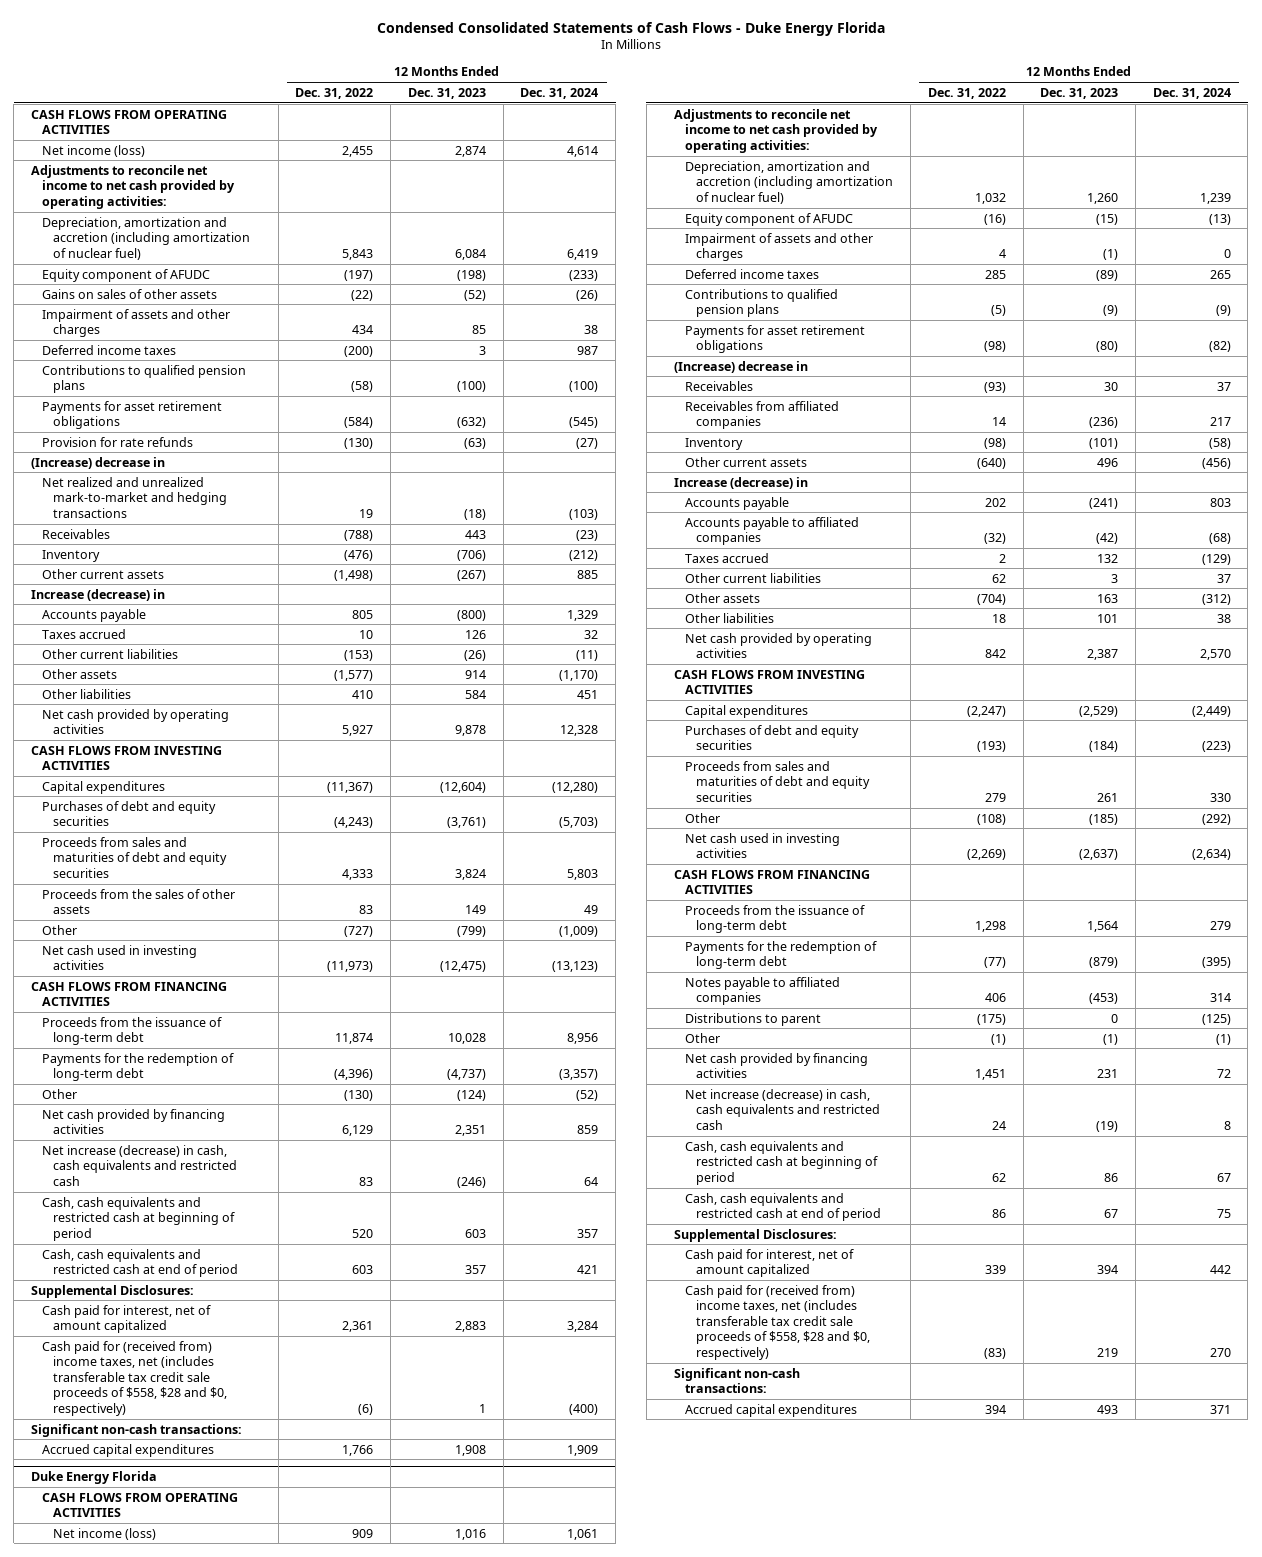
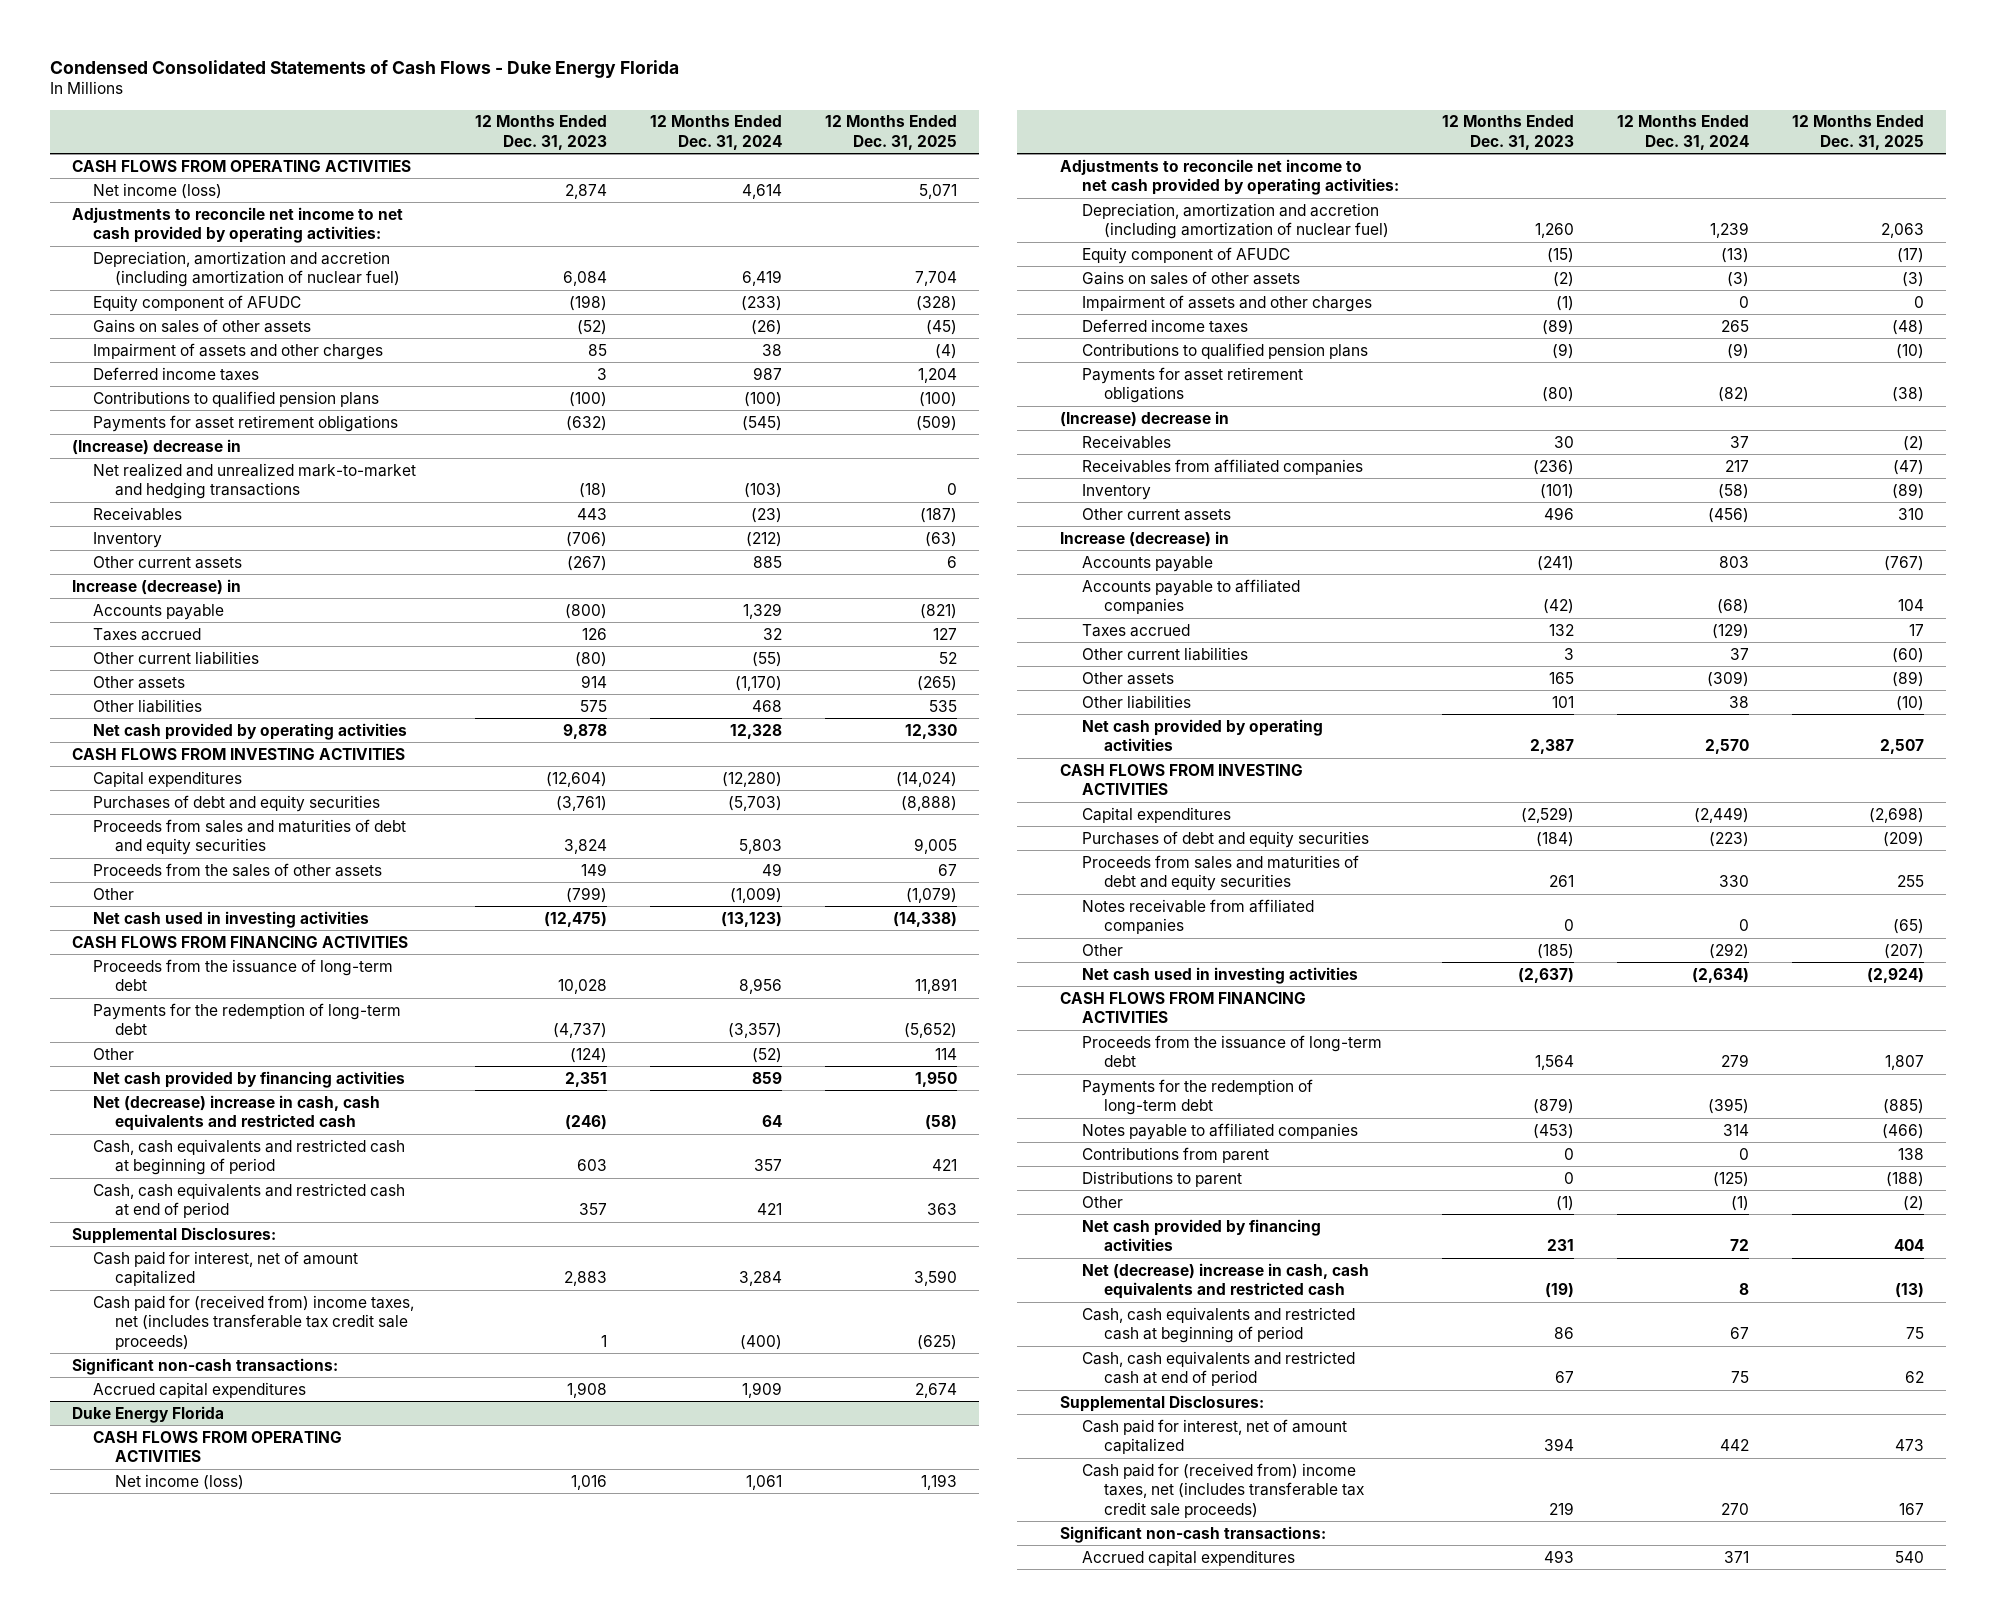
[295,87,374,99] Dec. 31, 2022 -> none
none -> [825,115,958,150] 12 Months Ended Dec. 31, 2025
[41,436,193,447] Provision for rate refunds -> none
[463,649,486,661] (26) -> [575,651,608,667] (80)
[576,649,599,661] (11) -> [752,651,783,667] (55)
[464,689,486,699] 584 -> [580,699,608,712] 575
[577,689,599,699] 451 -> [752,699,783,712] 468
[41,1144,237,1186] Net increase (decrease) in cash, cash equivalents and restricted cash -> [93,1094,381,1132] Net (decrease) increase in cash, cash equivalents and restricted cash
[41,1340,227,1416] Cash paid for (received from) income taxes, net (includes transferable tax credit sale proceeds of $558, $28 and $0, respectively) -> [93,1294,415,1350] Cash paid for (received from) income taxes, net (includes transferable tax credit sale proceeds)
none -> [1081,270,1300,285] Gains on sales of other assets
[1097,593,1119,603] 163 -> [1548,671,1574,684] 165
[1201,593,1231,605] (312) -> [1707,670,1750,687] (309)
none -> [1081,898,1314,935] Notes receivable from affiliated companies
none -> [1081,1146,1269,1163] Contributions from parent
[685,1088,881,1130] Net increase (decrease) in cash, cash equivalents and restricted cash -> [1081,1262,1369,1300] Net (decrease) increase in cash, cash equivalents and restricted cash
[685,1284,871,1360] Cash paid for (received from) income taxes, net (includes transferable tax credit sale proceeds of $558, $28 and $0, respectively) -> [1081,1462,1364,1518] Cash paid for (received from) income taxes, net (includes transferable tax credit sale proceeds)

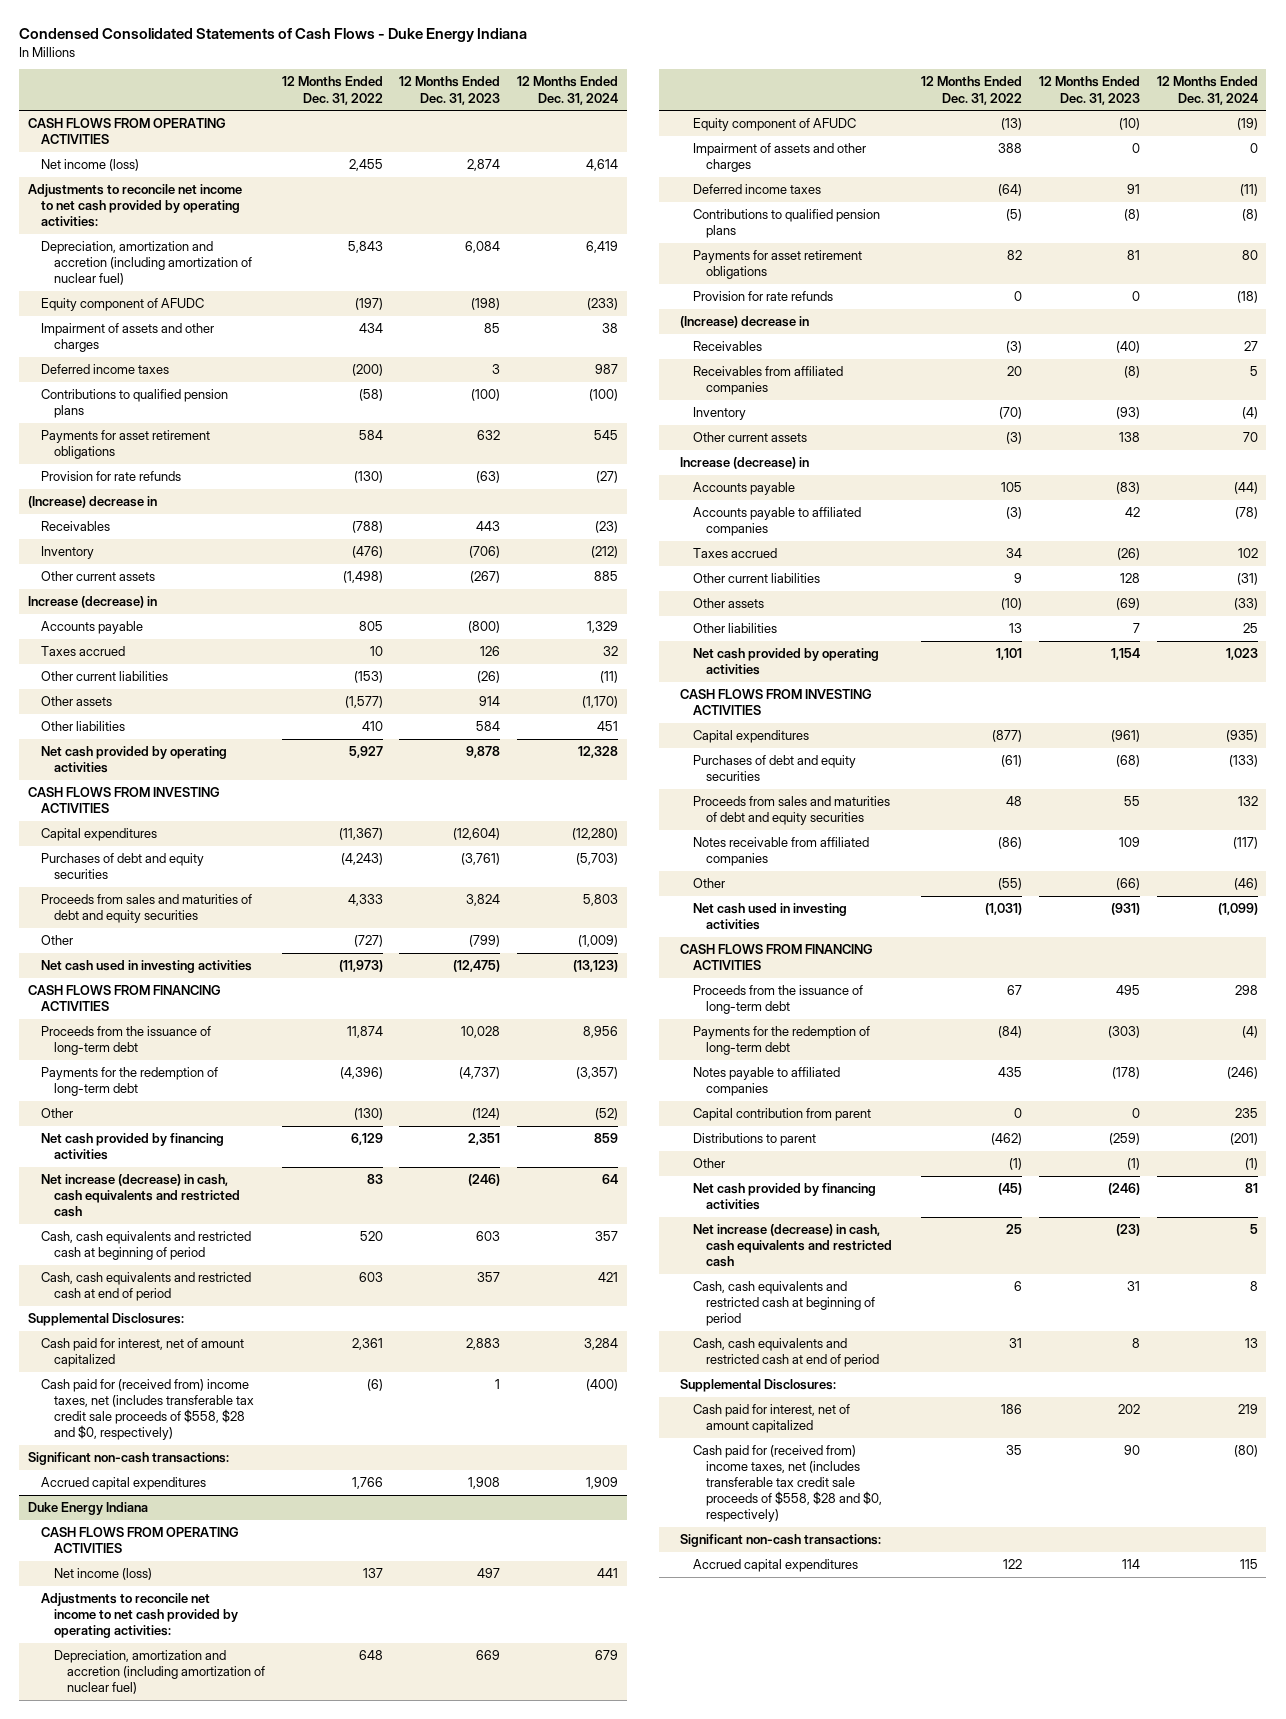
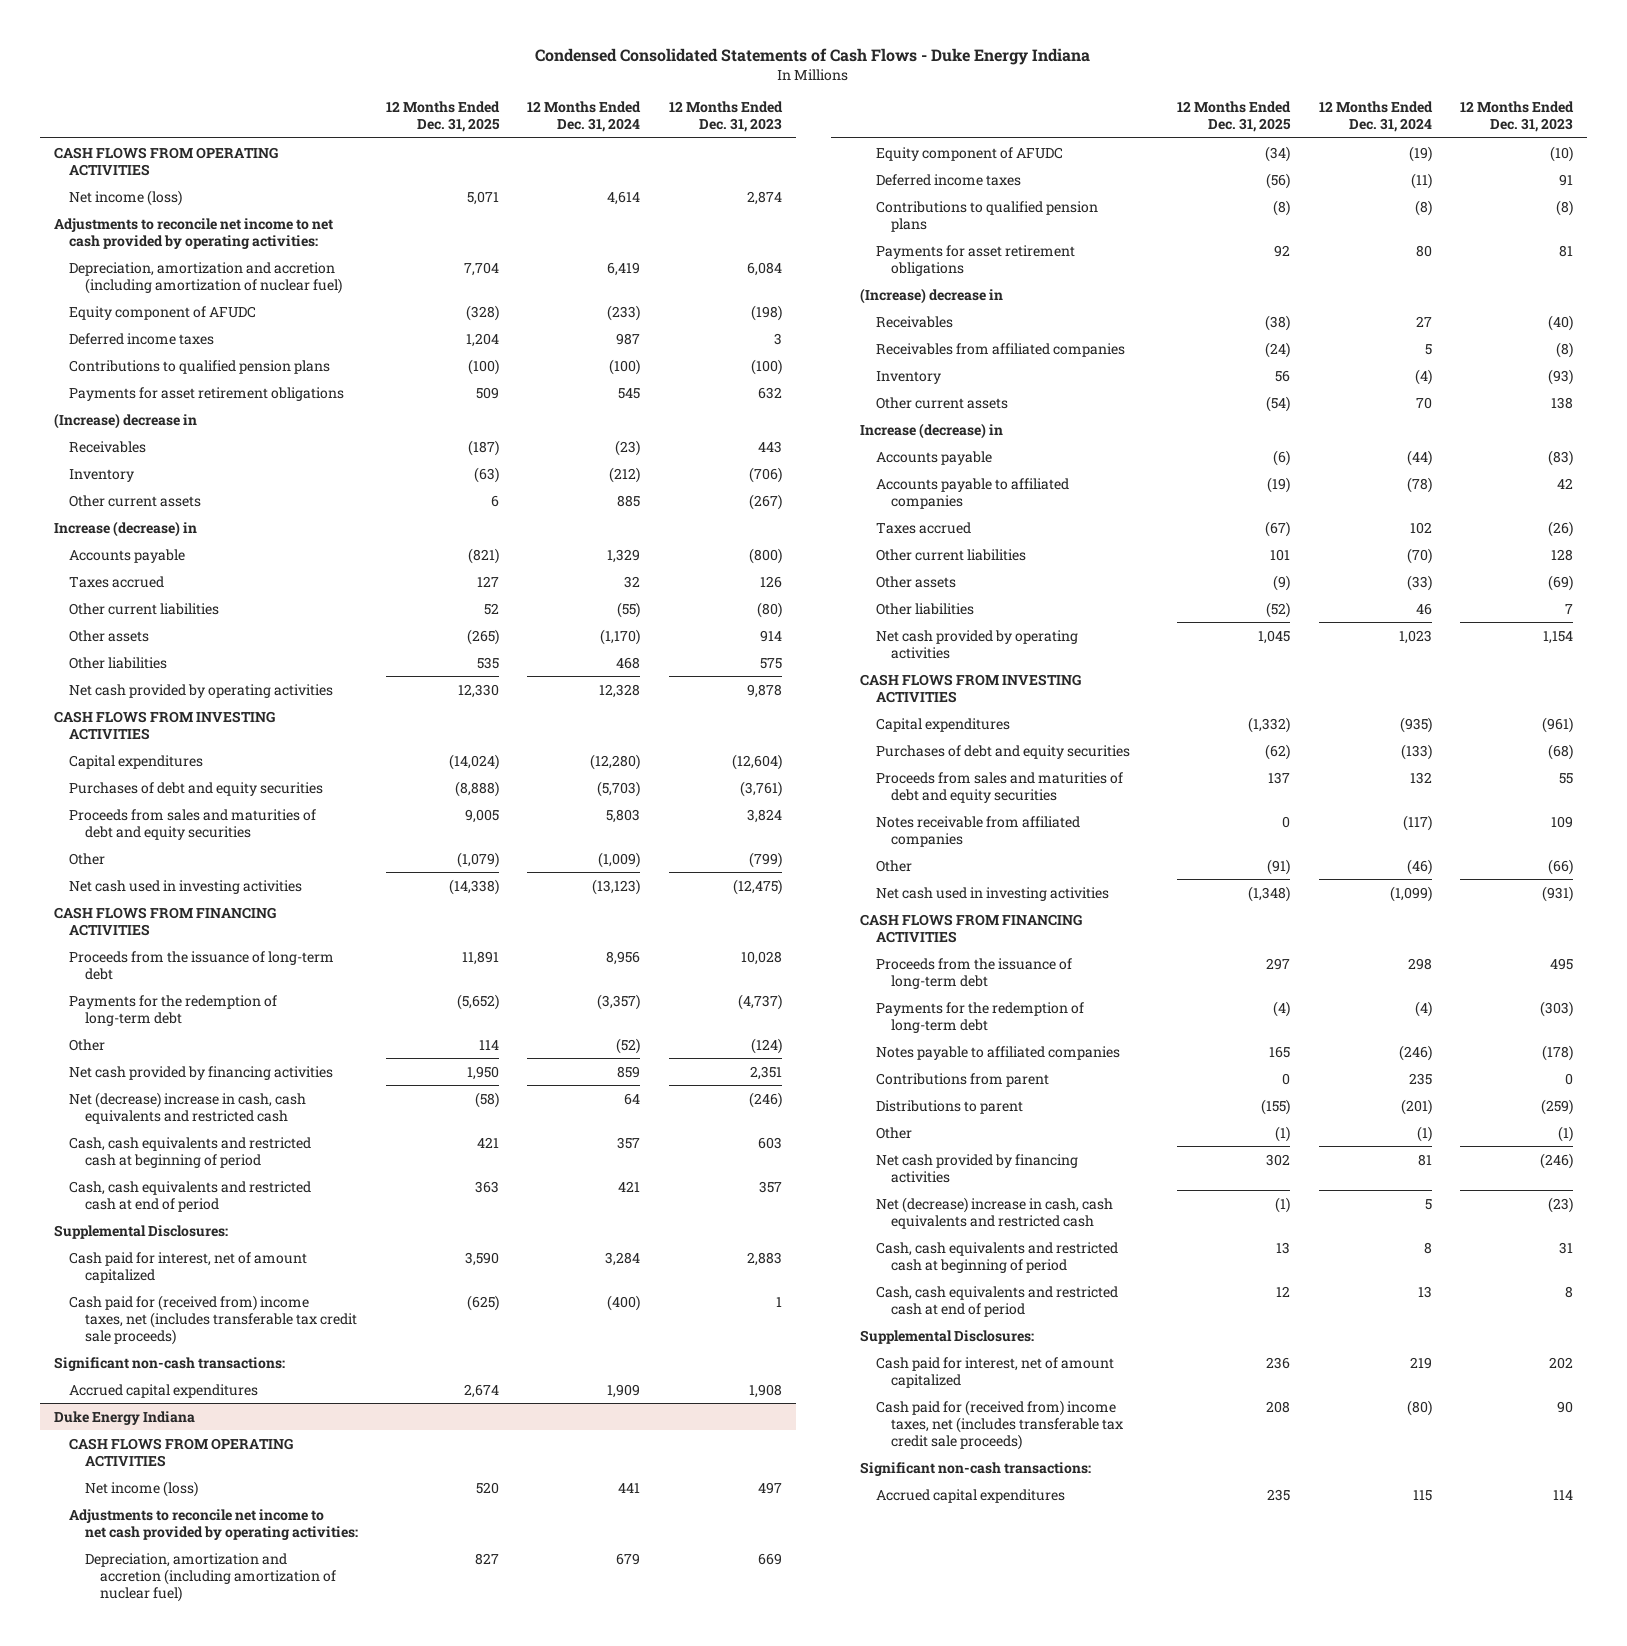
[281,76,383,105] 12 Months Ended Dec. 31, 2022 -> none
none -> [386,101,501,133] 12 Months Ended Dec. 31, 2025
[40,323,214,353] Impairment of assets and other charges -> none
[40,471,181,482] Provision for rate refunds -> none
[477,671,501,684] (26) -> [756,601,782,618] (80)
[600,671,619,684] (11) -> [617,601,641,618] (55)
[476,721,501,732] 584 -> [759,657,782,669] 575
[597,721,619,732] 451 -> [616,656,641,669] 468
[40,1174,240,1218] Net increase (decrease) in cash, cash equivalents and restricted cash -> [69,1091,307,1124] Net (decrease) increase in cash, cash equivalents and restricted cash
[40,1379,254,1441] Cash paid for (received from) income taxes, net (includes transferable tax credit sale proceeds of $558, $28 and $0, respectively) -> [69,1294,357,1345] Cash paid for (received from) income taxes, net (includes transferable tax credit sale proceeds)
[693,143,867,173] Impairment of assets and other charges -> none
[693,291,834,302] Provision for rate refunds -> none
[1236,573,1258,586] (31) -> [1406,547,1432,564] (70)
[1242,623,1258,634] 25 -> [1415,602,1432,615] 46
[693,1108,872,1122] Capital contribution from parent -> [875,1072,1049,1087] Contributions from parent
[693,1224,893,1268] Net increase (decrease) in cash, cash equivalents and restricted cash -> [875,1196,1113,1229] Net (decrease) increase in cash, cash equivalents and restricted cash
[693,1445,883,1523] Cash paid for (received from) income taxes, net (includes transferable tax credit sale proceeds of $558, $28 and $0, respectively) -> [875,1399,1124,1450] Cash paid for (received from) income taxes, net (includes transferable tax credit sale proceeds)

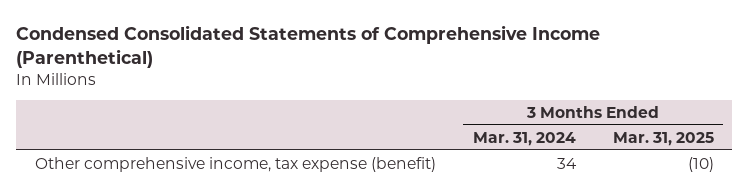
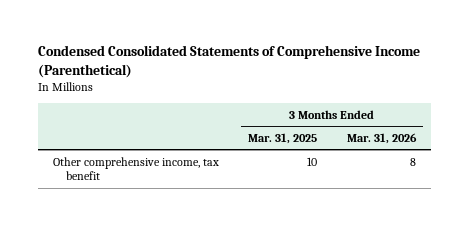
[472,131,576,146] Mar. 31, 2024 -> none
none -> [346,132,417,144] Mar. 31, 2026
[34,156,436,172] Other comprehensive income, tax expense (benefit) -> [52,156,219,181] Other comprehensive income, tax benefit
[687,156,714,172] (10) -> [307,156,318,166] 10

